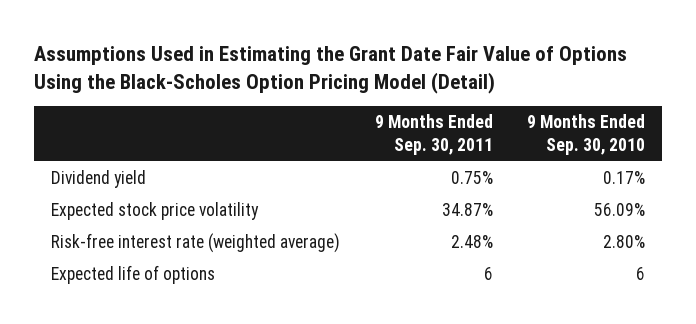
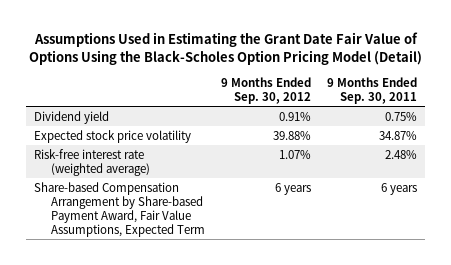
[526,114,645,155] 9 Months Ended Sep. 30, 2010 -> none
none -> [221,76,312,104] 9 Months Ended Sep. 30, 2012
[51,265,216,285] Expected life of options -> none
none -> [34,181,206,237] Share-based Compensation Arrangement by Share-based Payment Award, Fair Value Assumptions, Expected Term

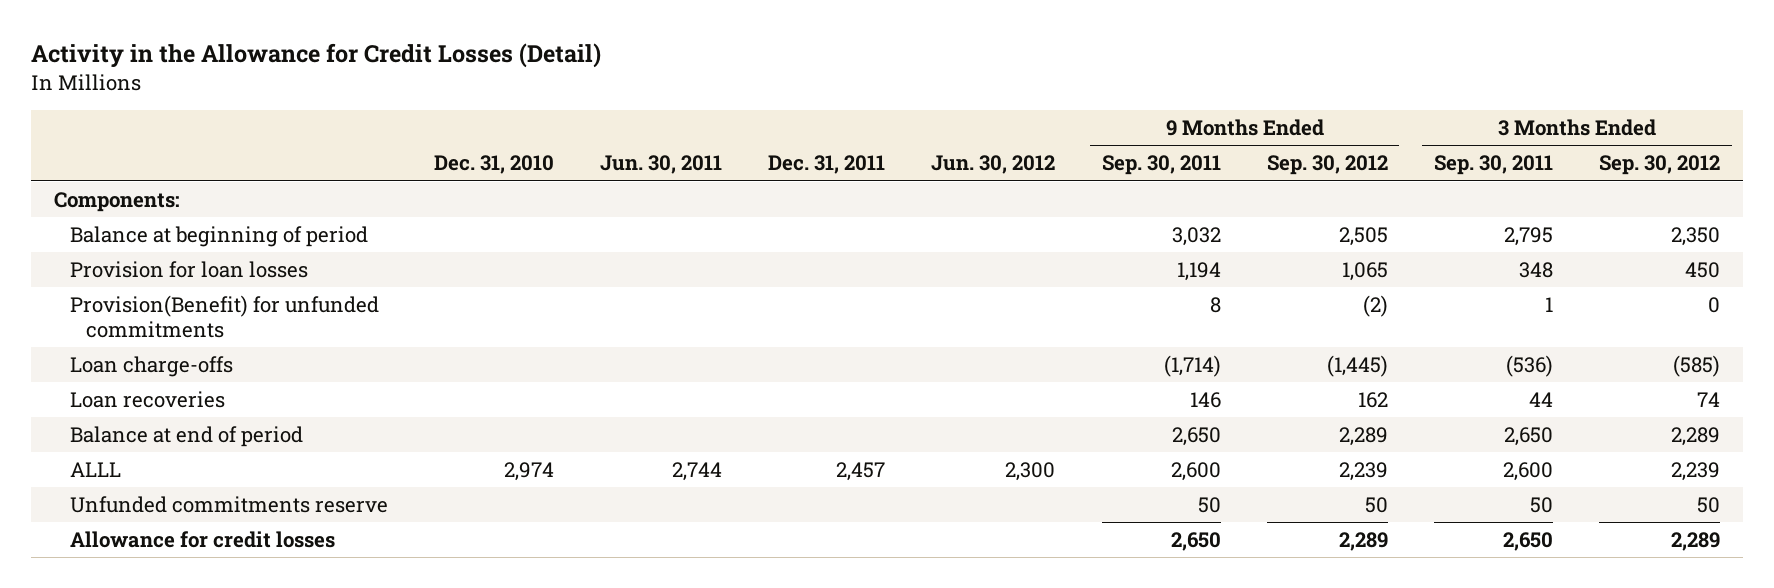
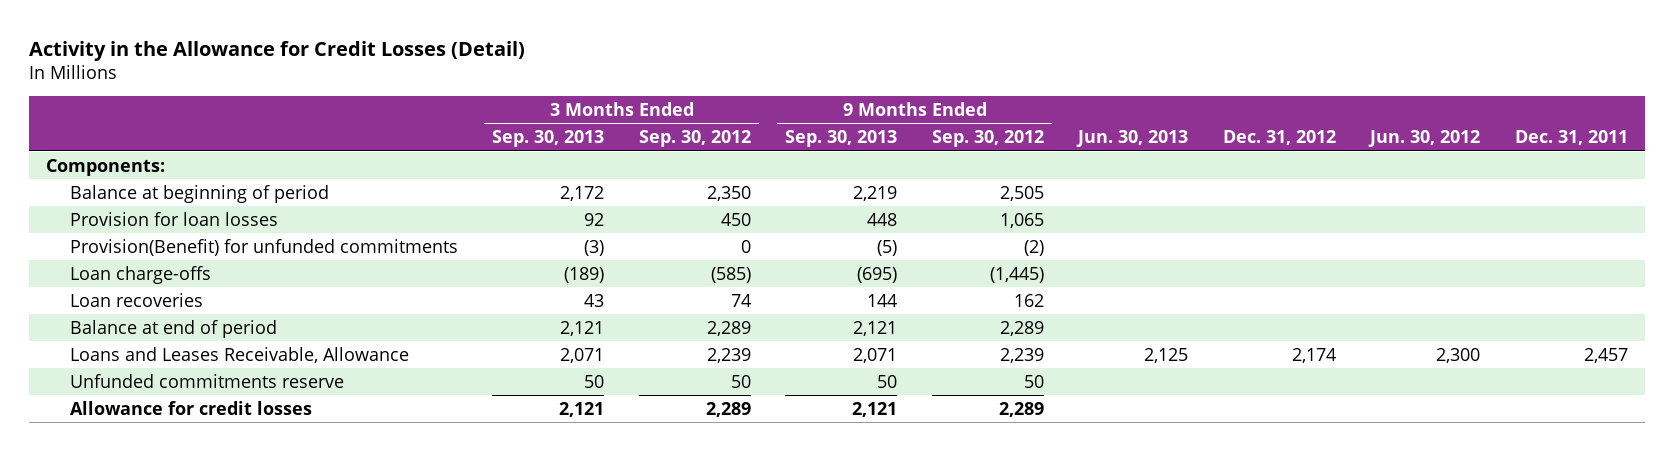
[434,155,555,175] Dec. 31, 2010 -> none
[600,155,723,175] Jun. 30, 2011 -> none
[1101,155,1221,176] Sep. 30, 2011 -> none
[1433,155,1553,176] Sep. 30, 2011 -> none
none -> [492,130,605,148] Sep. 30, 2013
none -> [785,130,898,148] Sep. 30, 2013
none -> [1076,130,1189,148] Jun. 30, 2013
none -> [1222,130,1336,146] Dec. 31, 2012
[69,461,121,477] ALLL -> [69,346,409,363] Loans and Leases Receivable, Allowance

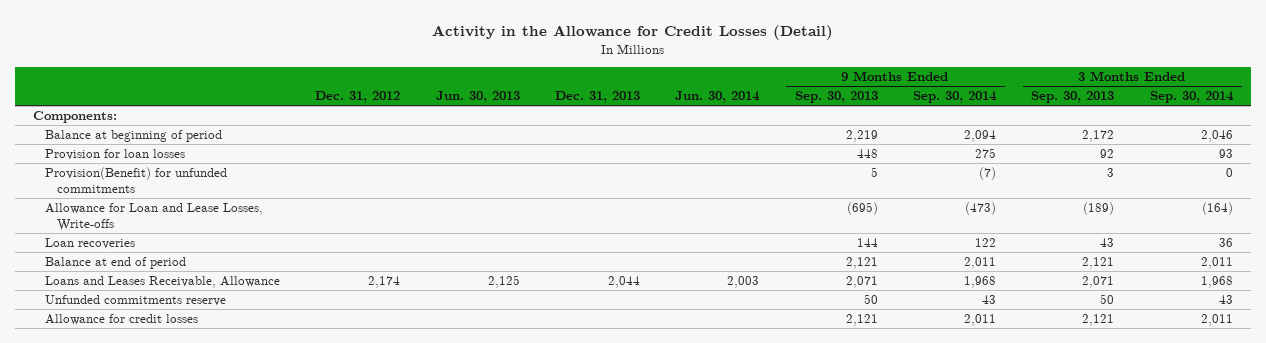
[638,130,751,148] Sep. 30, 2012 -> none
[931,130,1044,148] Sep. 30, 2012 -> none
[1368,130,1481,148] Jun. 30, 2012 -> none
[1514,130,1628,146] Dec. 31, 2011 -> none
none -> [554,91,640,104] Dec. 31, 2013
none -> [675,91,761,104] Jun. 30, 2014
none -> [913,91,998,104] Sep. 30, 2014
none -> [1149,91,1234,104] Sep. 30, 2014
[584,239,605,256] (3) -> [1107,168,1115,178] 3
[877,239,898,256] (5) -> [870,167,878,178] 5
[69,265,211,284] Loan charge-offs -> [44,203,263,232] Allowance for Loan and Lease Losses, Write-offs

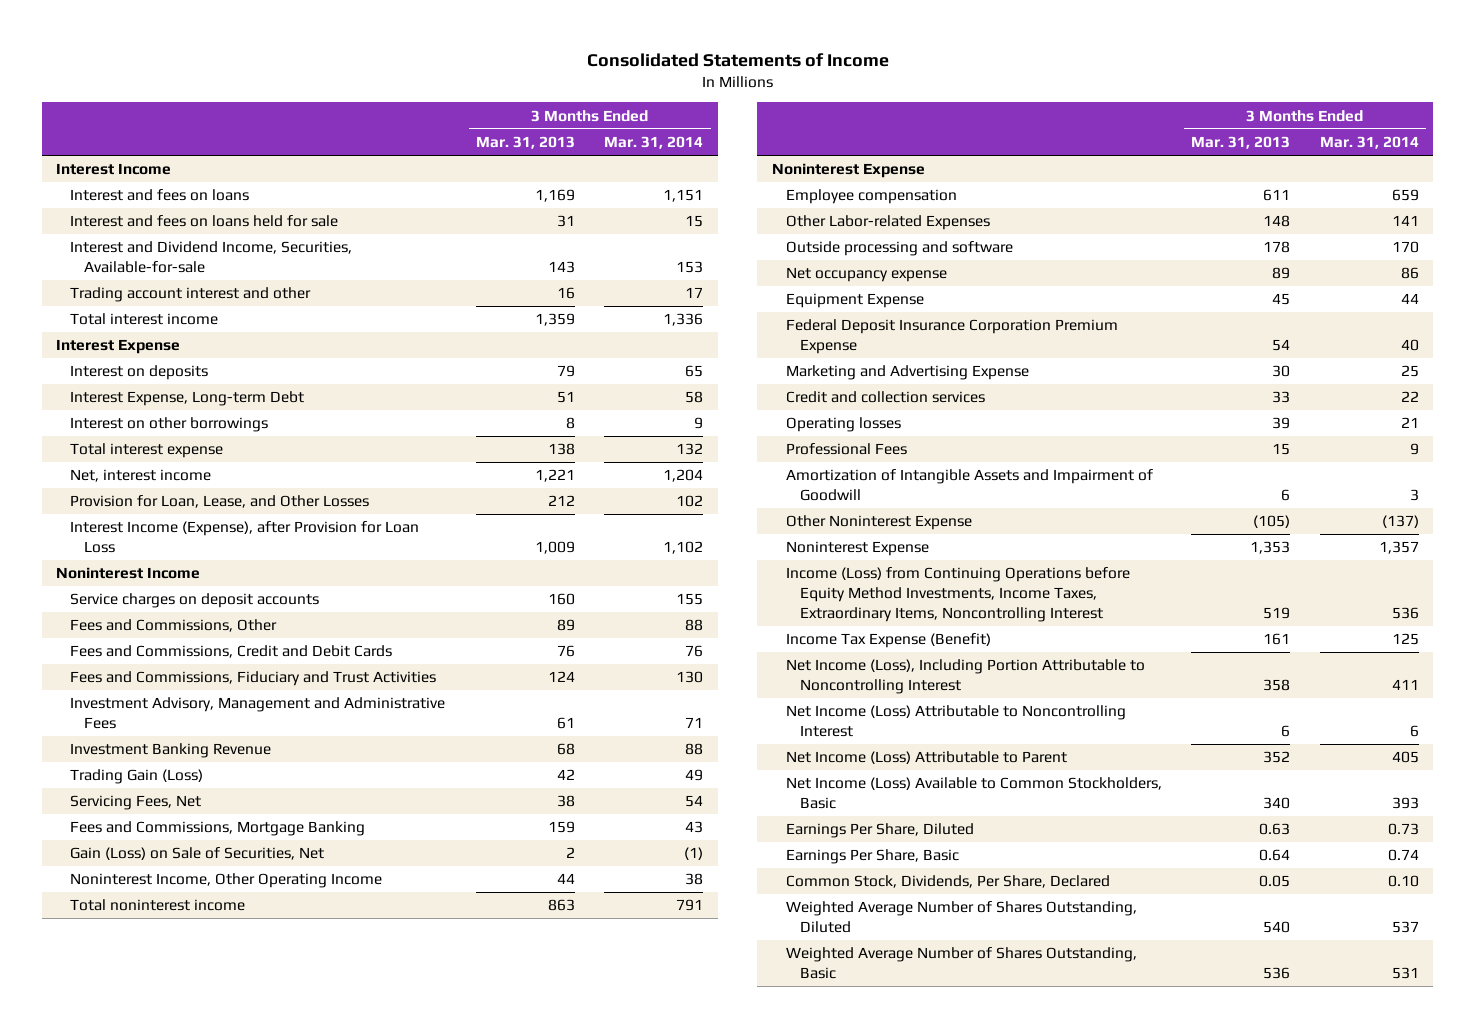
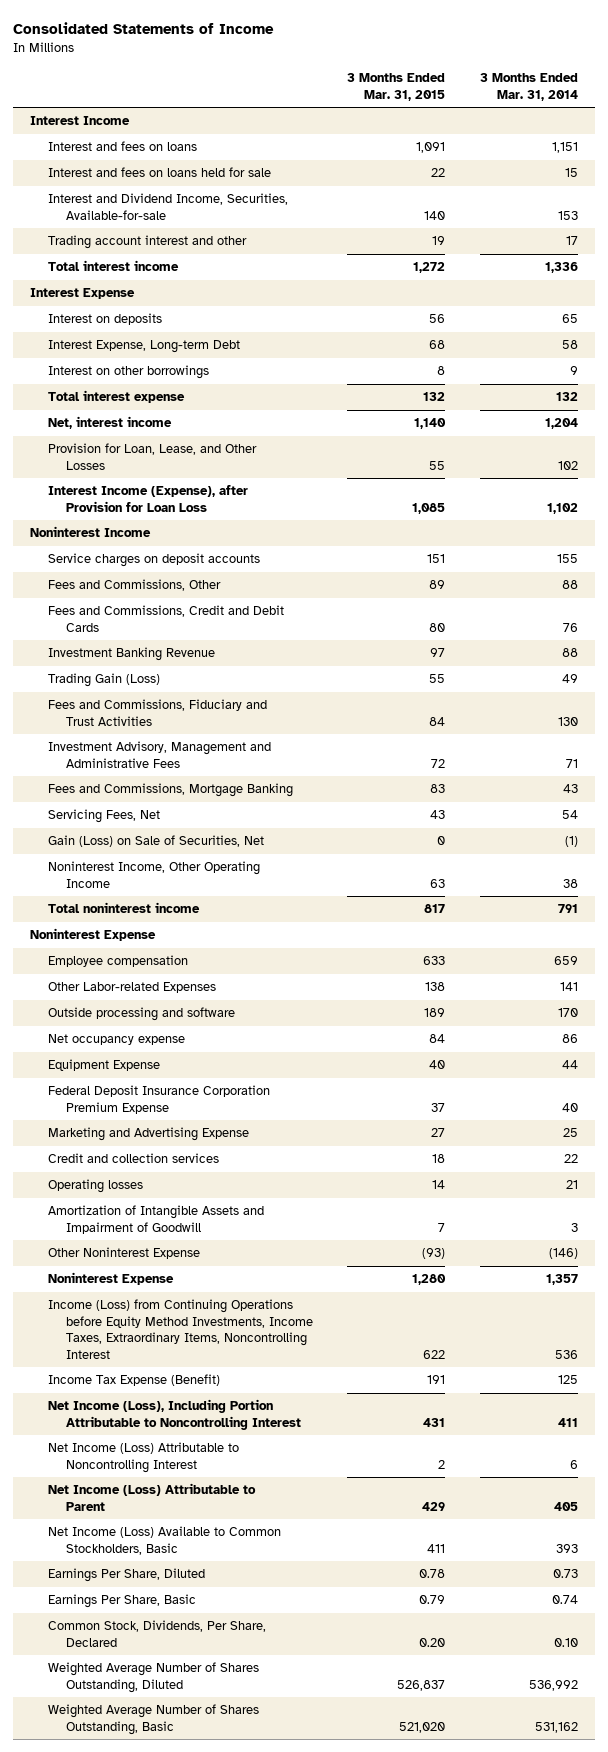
[475,136,575,150] Mar. 31, 2013 -> none
none -> [347,73,446,101] 3 Months Ended Mar. 31, 2015
[70,671,437,687] Fees and Commissions, Fiduciary and Trust Activities -> [48,699,268,726] Fees and Commissions, Fiduciary and Trust Activities
[70,697,446,729] Investment Advisory, Management and Administrative Fees -> [48,741,272,768] Investment Advisory, Management and Administrative Fees
[70,795,202,811] Servicing Fees, Net -> [48,809,161,824] Servicing Fees, Net
[785,443,907,456] Professional Fees -> none
[1381,515,1419,529] (137) -> [548,1248,578,1260] (146)
[1391,920,1419,933] 537 -> [528,1679,578,1691] 536,992
[1391,966,1419,979] 531 -> [534,1721,578,1733] 531,162

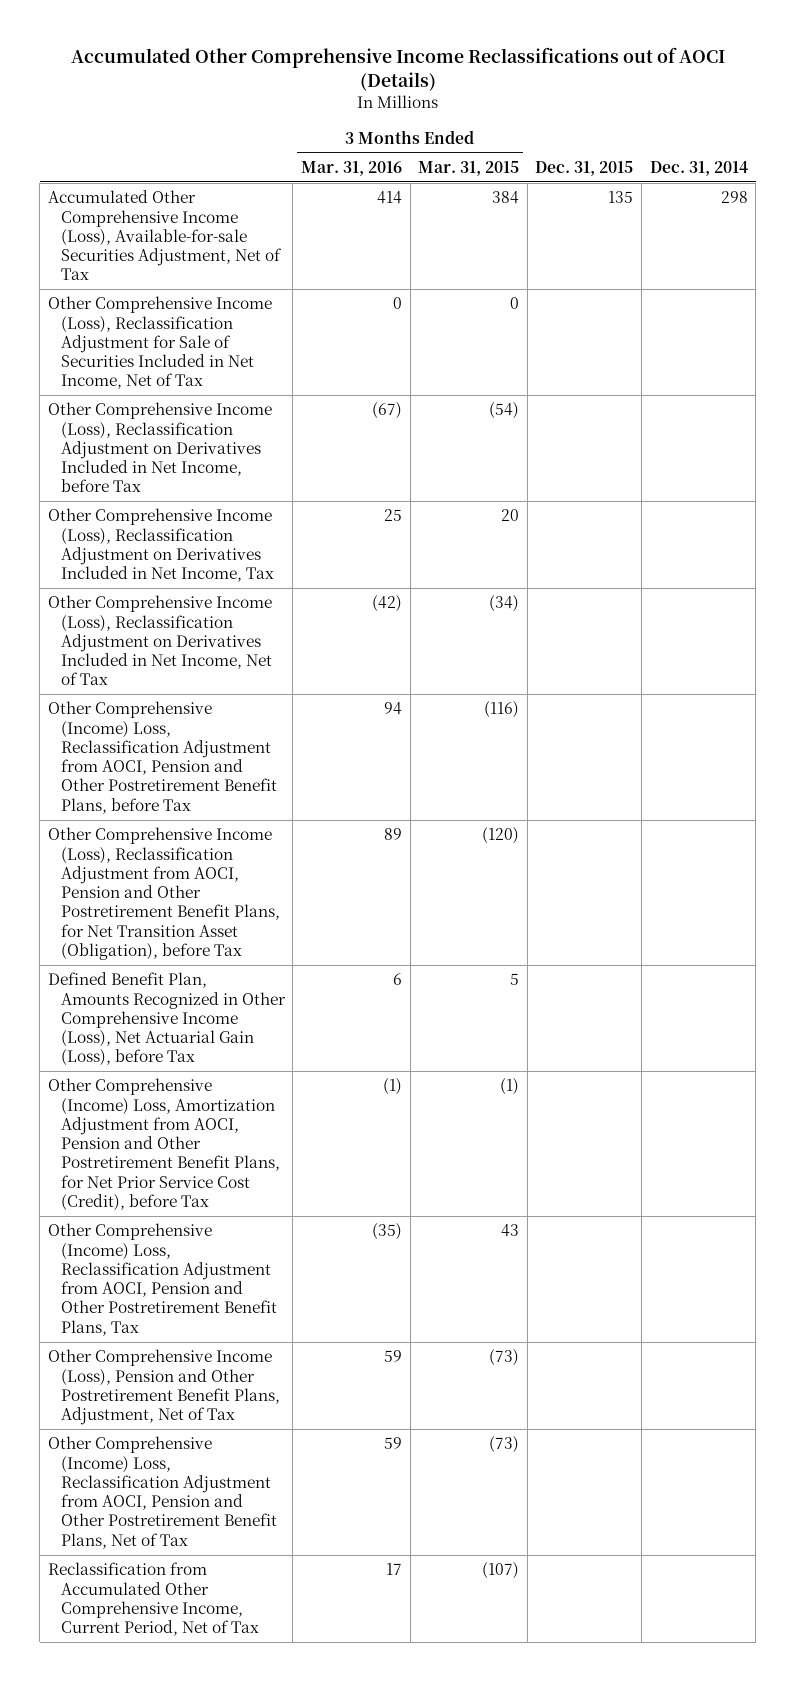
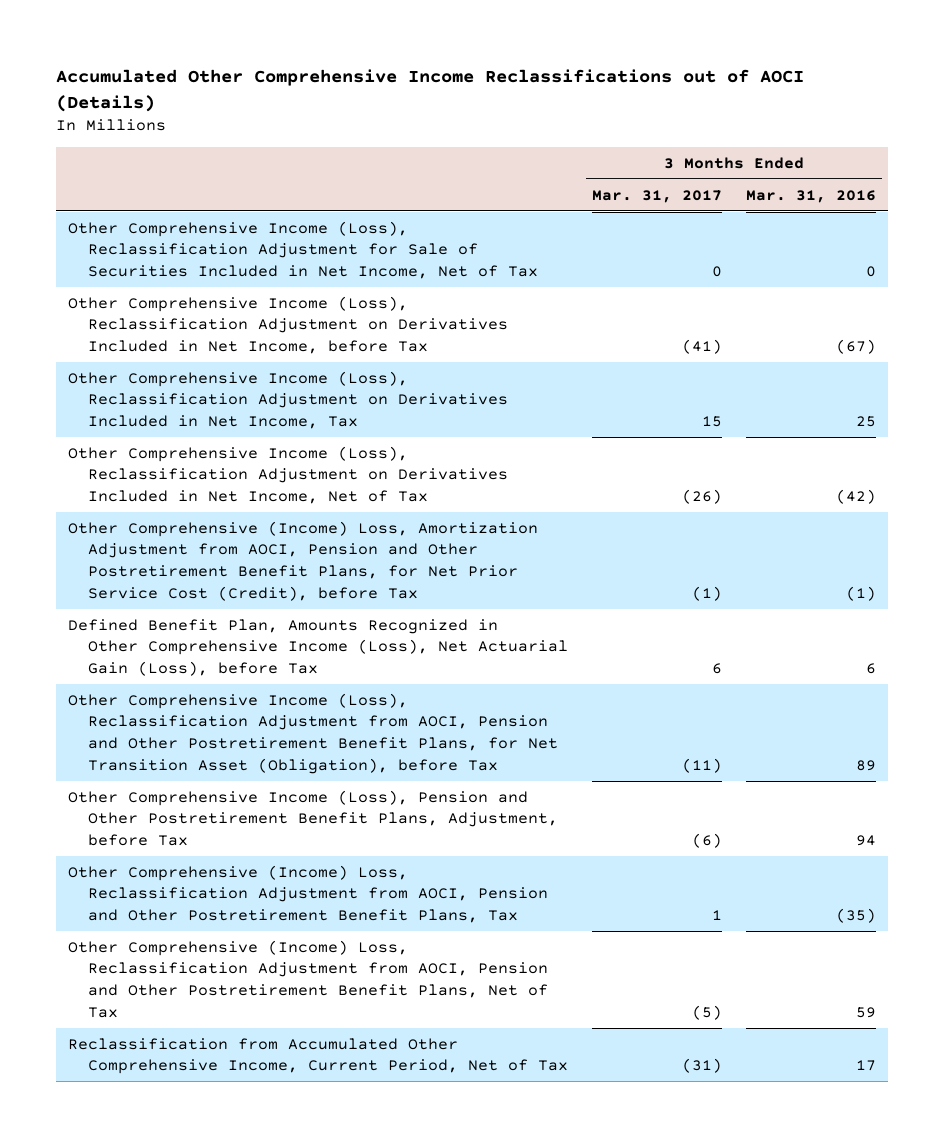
[418,160,520,176] Mar. 31, 2015 -> none
[535,160,634,176] Dec. 31, 2015 -> none
[649,160,748,176] Dec. 31, 2014 -> none
none -> [592,189,723,203] Mar. 31, 2017
[47,190,282,281] Accumulated Other Comprehensive Income (Loss), Available-for-sale Securities Adjustment, Net of Tax -> none
[47,701,277,814] Other Comprehensive (Income) Loss, Reclassification Adjustment from AOCI, Pension and Other Postretirement Benefit Plans, before Tax -> none
[47,972,286,1067] Defined Benefit Plan, Amounts Recognized in Other Comprehensive Income (Loss), Net Actuarial Gain (Loss), before Tax -> [68,618,568,677] Defined Benefit Plan, Amounts Recognized in Other Comprehensive Income (Loss), Net Actuarial Gain (Loss), before Tax
[47,827,280,961] Other Comprehensive Income (Loss), Reclassification Adjustment from AOCI, Pension and Other Postretirement Benefit Plans, for Net Transition Asset (Obligation), before Tax -> [68,692,558,774] Other Comprehensive Income (Loss), Reclassification Adjustment from AOCI, Pension and Other Postretirement Benefit Plans, for Net Transition Asset (Obligation), before Tax
none -> [68,789,558,847] Other Comprehensive Income (Loss), Pension and Other Postretirement Benefit Plans, Adjustment, before Tax
[47,1349,280,1426] Other Comprehensive Income (Loss), Pension and Other Postretirement Benefit Plans, Adjustment, Net of Tax -> none

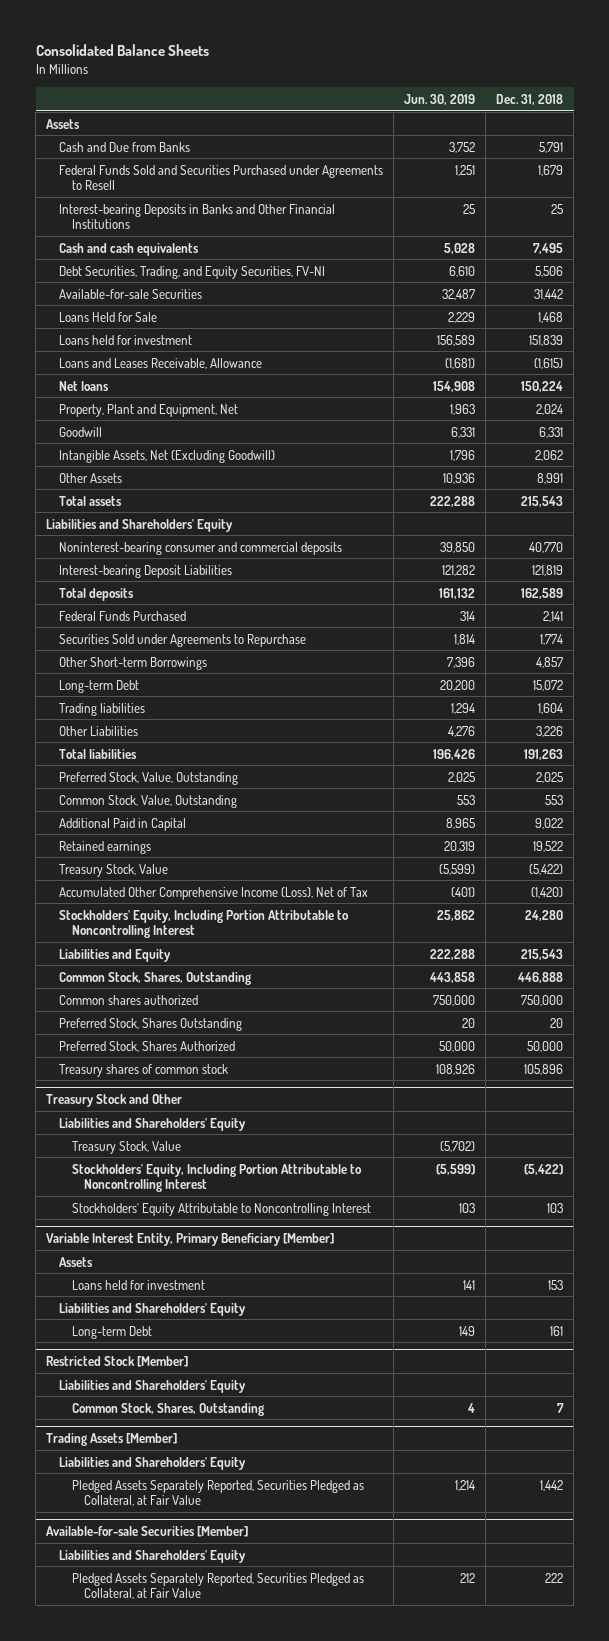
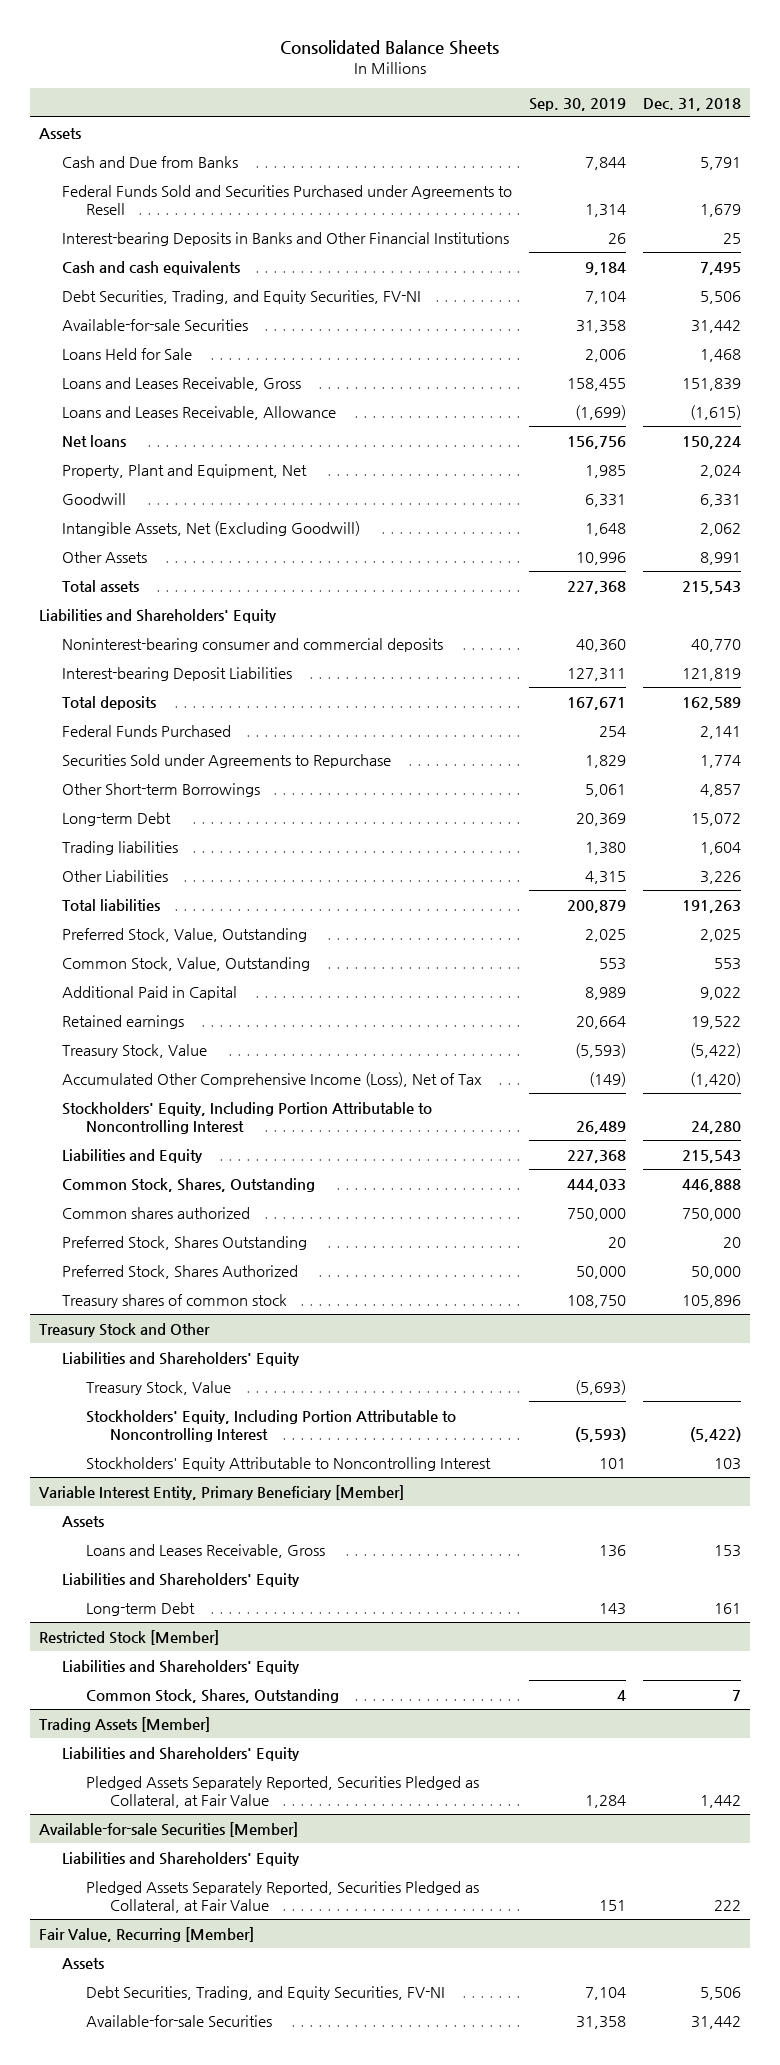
[403,93,475,105] Jun. 30, 2019 -> none
none -> [529,97,627,111] Sep. 30, 2019
[58,334,192,345] Loans held for investment -> [62,376,302,391] Loans and Leases Receivable, Gross
[71,1279,205,1290] Loans held for investment -> [85,1543,325,1558] Loans and Leases Receivable, Gross
none -> [38,1926,254,1942] Fair Value, Recurring [Member]
none -> [62,1957,105,1969] Assets
none -> [85,1985,445,2000] Debt Securities, Trading, and Equity Securities, FV-NI
none -> [85,2014,272,2027] Available-for-sale Securities

